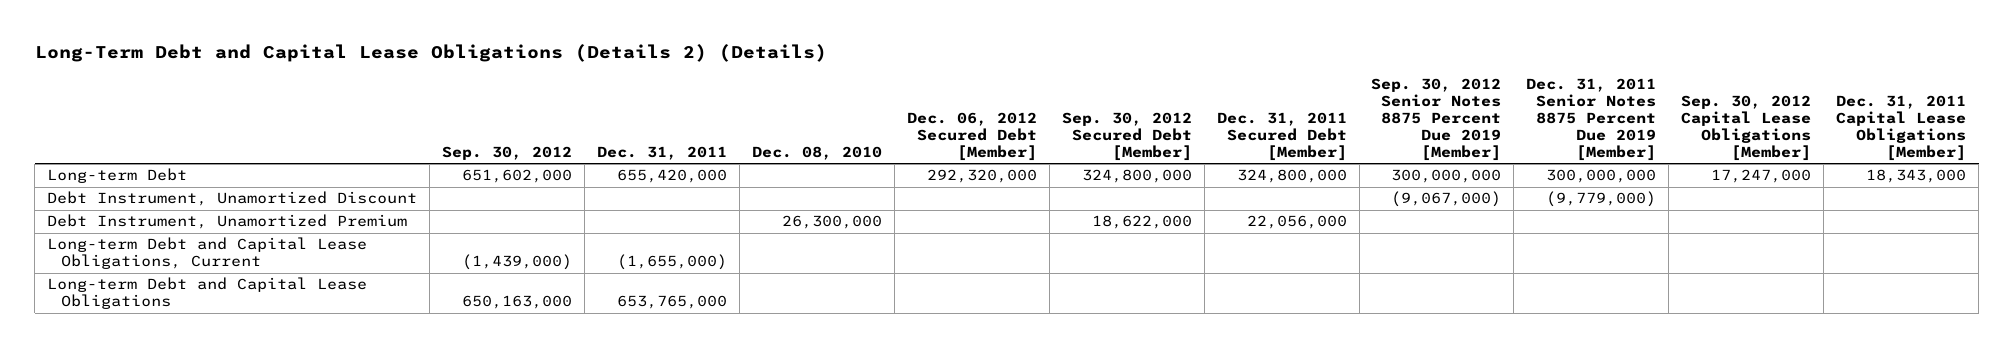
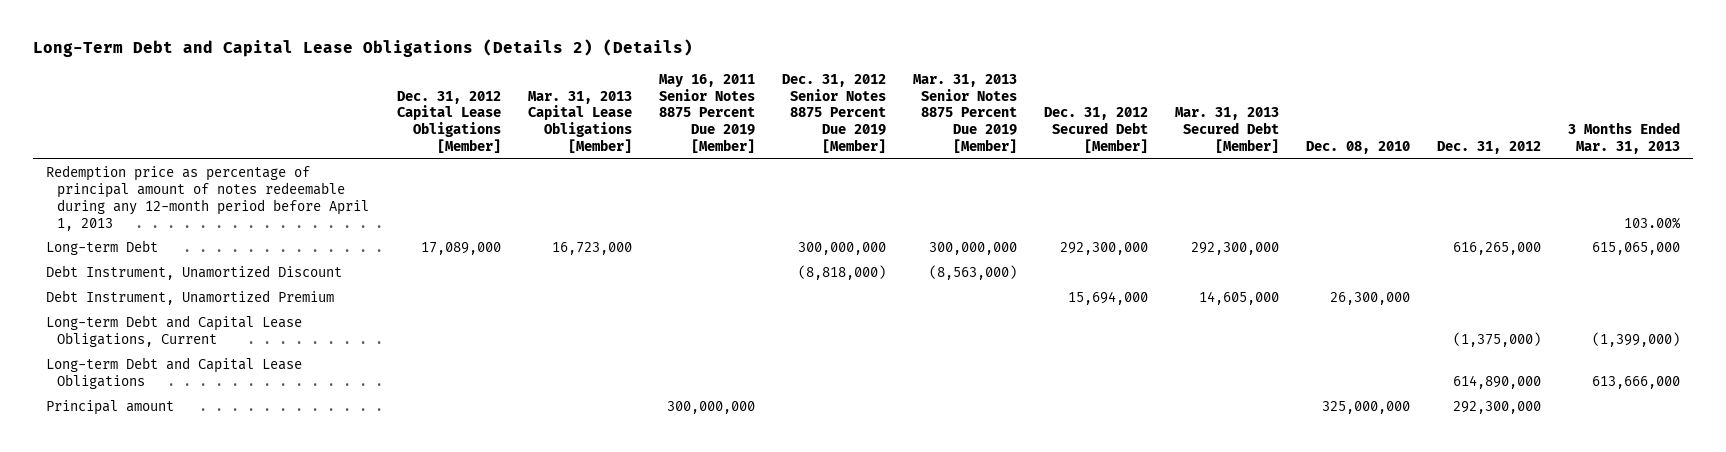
[442,146,573,161] Sep. 30, 2012 -> none
[597,146,728,161] Dec. 31, 2011 -> none
[906,111,1037,162] Dec. 06, 2012 Secured Debt [Member] -> none
[1061,111,1192,162] Sep. 30, 2012 Secured Debt [Member] -> none
[1216,111,1347,162] Dec. 31, 2011 Secured Debt [Member] -> none
[1371,77,1502,162] Sep. 30, 2012 Senior Notes 8875 Percent Due 2019 [Member] -> none
[1526,77,1657,162] Dec. 31, 2011 Senior Notes 8875 Percent Due 2019 [Member] -> none
[1681,94,1812,162] Sep. 30, 2012 Capital Lease Obligations [Member] -> none
[1836,94,1967,162] Dec. 31, 2011 Capital Lease Obligations [Member] -> none
none -> [396,90,501,154] Dec. 31, 2012 Capital Lease Obligations [Member]
none -> [527,90,632,154] Mar. 31, 2013 Capital Lease Obligations [Member]
none -> [658,73,755,154] May 16, 2011 Senior Notes 8875 Percent Due 2019 [Member]
none -> [781,73,886,154] Dec. 31, 2012 Senior Notes 8875 Percent Due 2019 [Member]
none -> [912,73,1017,154] Mar. 31, 2013 Senior Notes 8875 Percent Due 2019 [Member]
none -> [1043,107,1148,154] Dec. 31, 2012 Secured Debt [Member]
none -> [1174,107,1279,154] Mar. 31, 2013 Secured Debt [Member]
none -> [1436,141,1541,155] Dec. 31, 2012
none -> [1567,122,1680,155] 3 Months Ended Mar. 31, 2013
none -> [46,164,370,231] Redemption price as percentage of principal amount of notes redeemable during any 12-month period before April 1, 2013
none -> [46,399,175,415] Principal amount

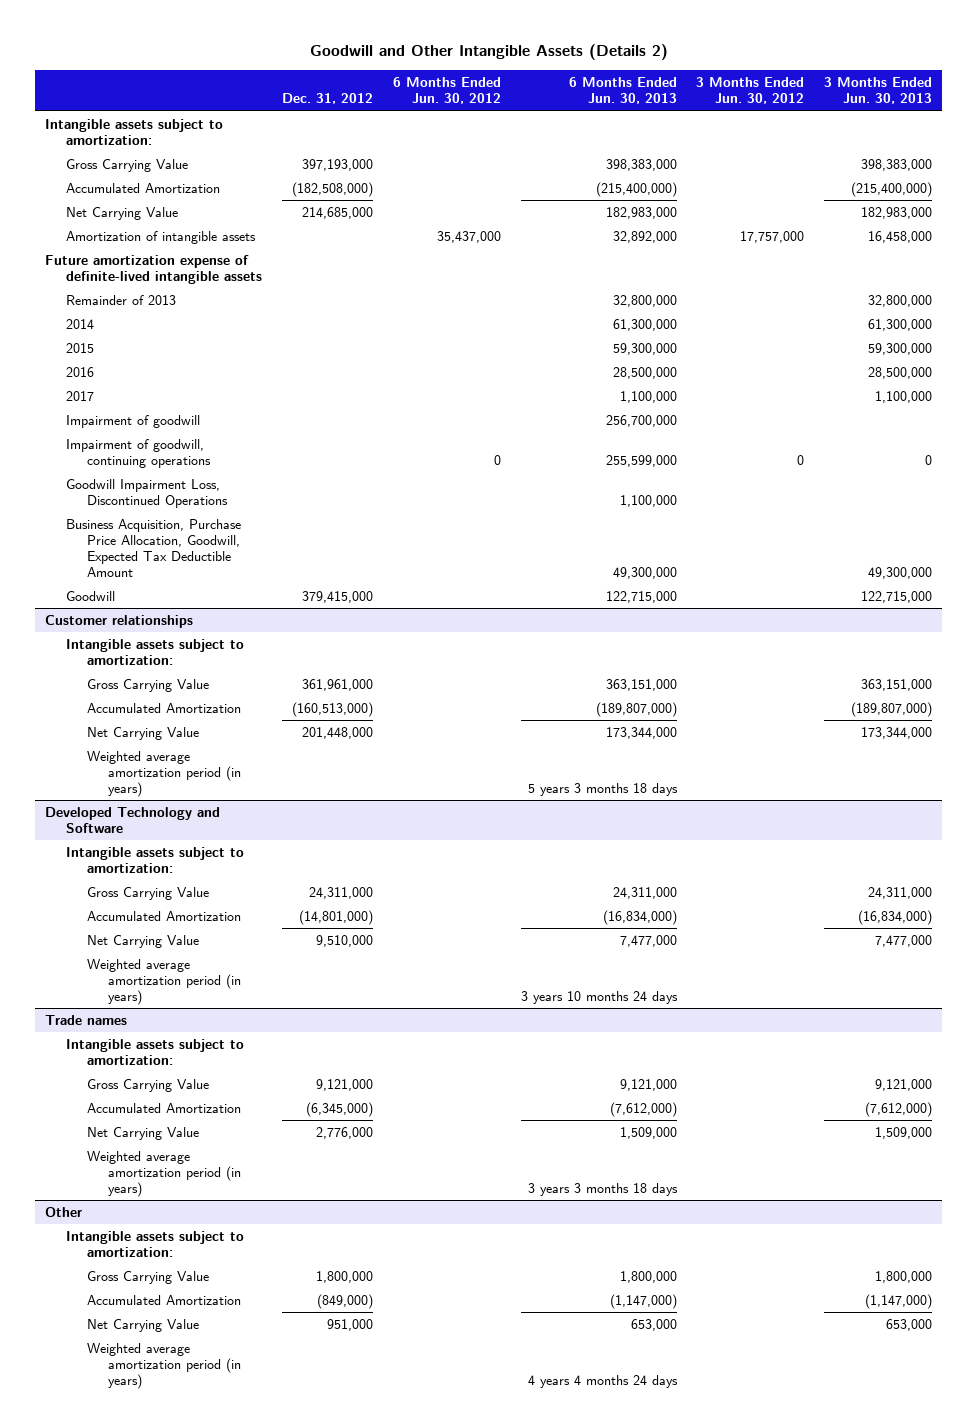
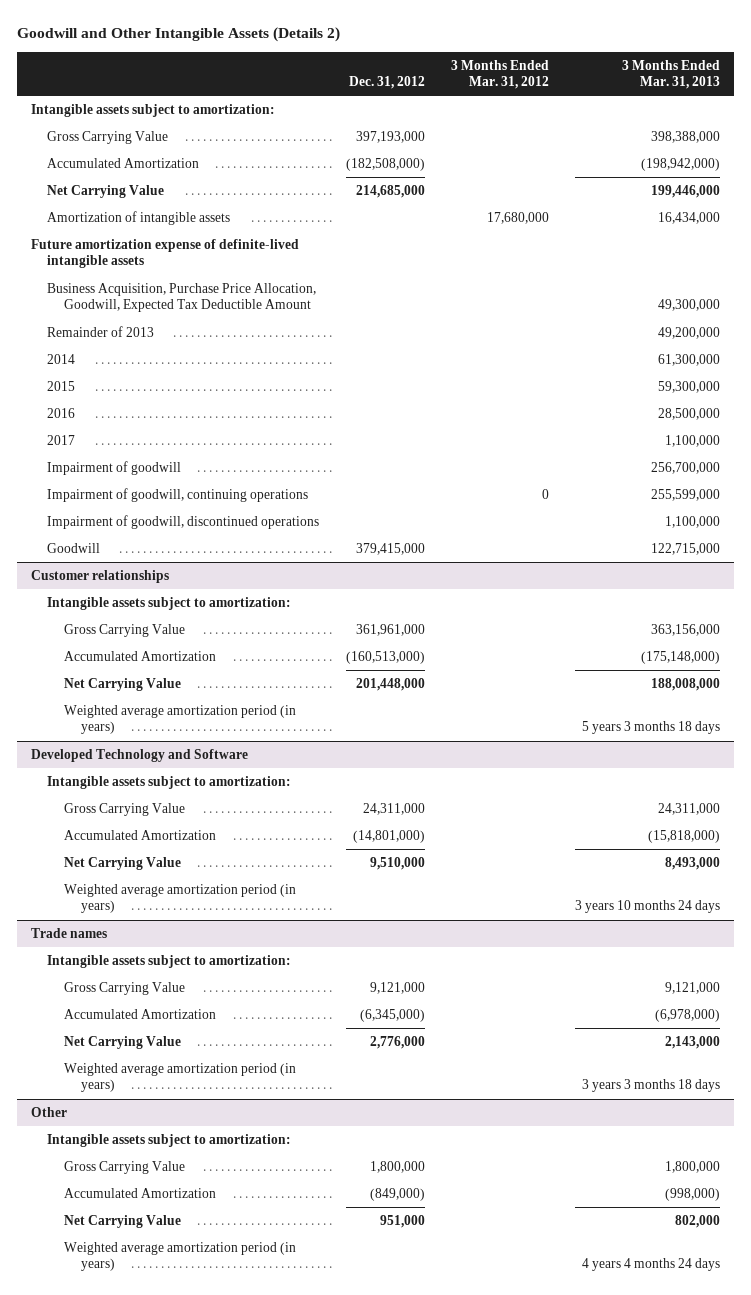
[392,77,501,105] 6 Months Ended Jun. 30, 2012 -> none
[568,77,677,105] 6 Months Ended Jun. 30, 2013 -> none
[696,77,805,105] 3 Months Ended Jun. 30, 2012 -> none
[824,77,933,105] 3 Months Ended Jun. 30, 2013 -> none
none -> [451,59,550,89] 3 Months Ended Mar. 31, 2012
none -> [622,59,721,89] 3 Months Ended Mar. 31, 2013
[66,519,242,577] Business Acquisition, Purchase Price Allocation, Goodwill, Expected Tax Deductible Amount -> [47,282,317,313] Business Acquisition, Purchase Price Allocation, Goodwill, Expected Tax Deductible Amount
[66,479,229,508] Goodwill Impairment Loss, Discontinued Operations -> [47,514,320,529] Impairment of goodwill, discontinued operations

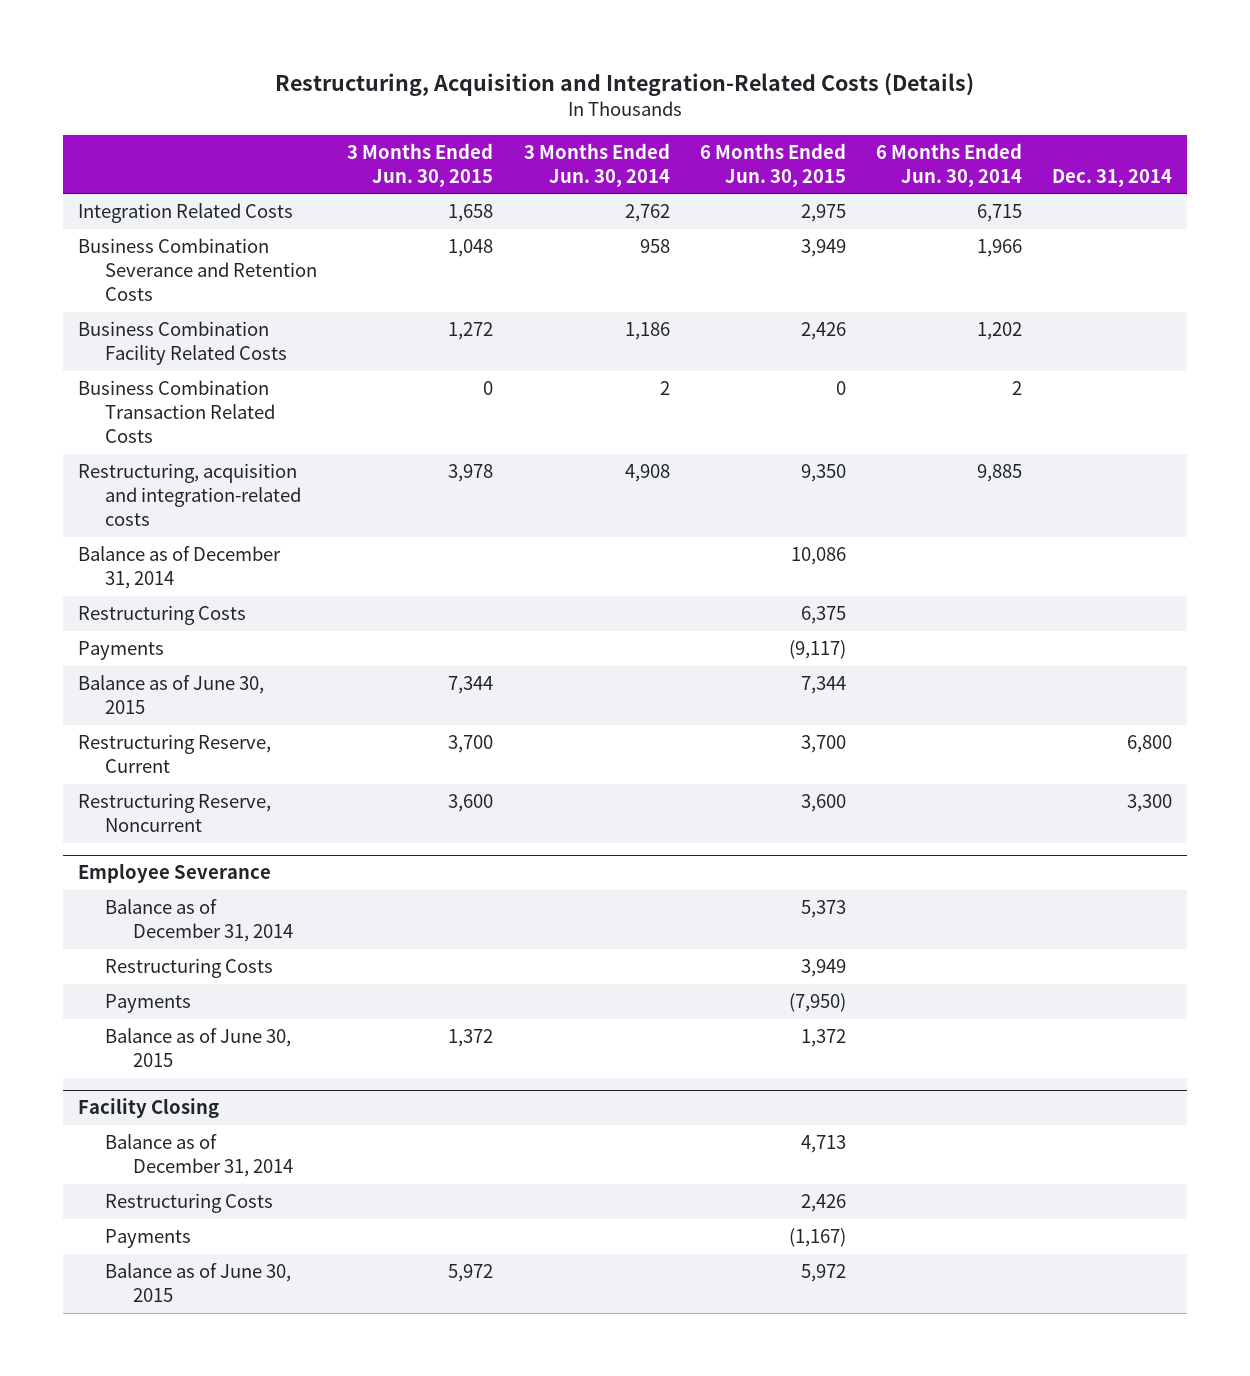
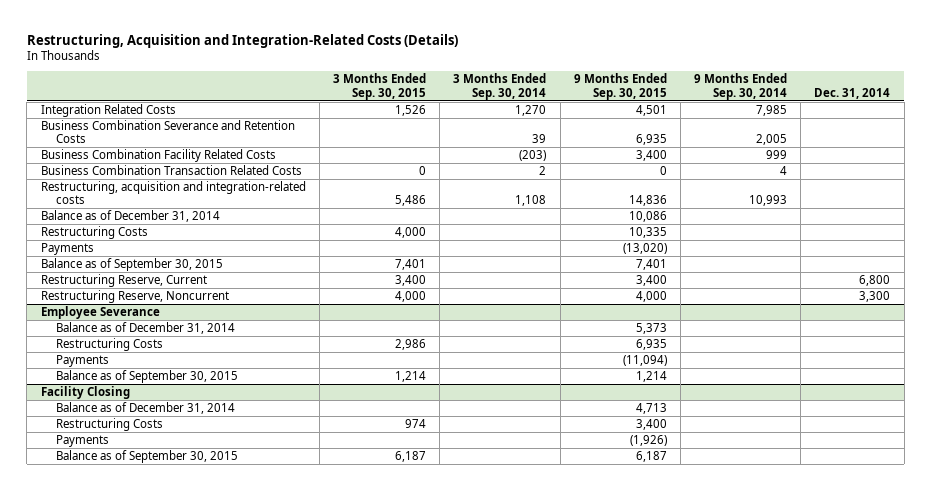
[347,142,494,187] 3 Months Ended Jun. 30, 2015 -> none
[523,142,670,187] 3 Months Ended Jun. 30, 2014 -> none
[699,142,846,187] 6 Months Ended Jun. 30, 2015 -> none
[876,142,1023,187] 6 Months Ended Jun. 30, 2014 -> none
none -> [333,73,427,100] 3 Months Ended Sep. 30, 2015
none -> [453,73,547,100] 3 Months Ended Sep. 30, 2014
none -> [573,73,667,100] 9 Months Ended Sep. 30, 2015
none -> [694,73,788,100] 9 Months Ended Sep. 30, 2014
[77,675,264,715] Balance as of June 30, 2015 -> [40,258,223,272] Balance as of September 30, 2015
[105,1028,292,1068] Balance as of June 30, 2015 -> [56,370,239,384] Balance as of September 30, 2015
[105,1263,292,1303] Balance as of June 30, 2015 -> [56,450,239,464] Balance as of September 30, 2015

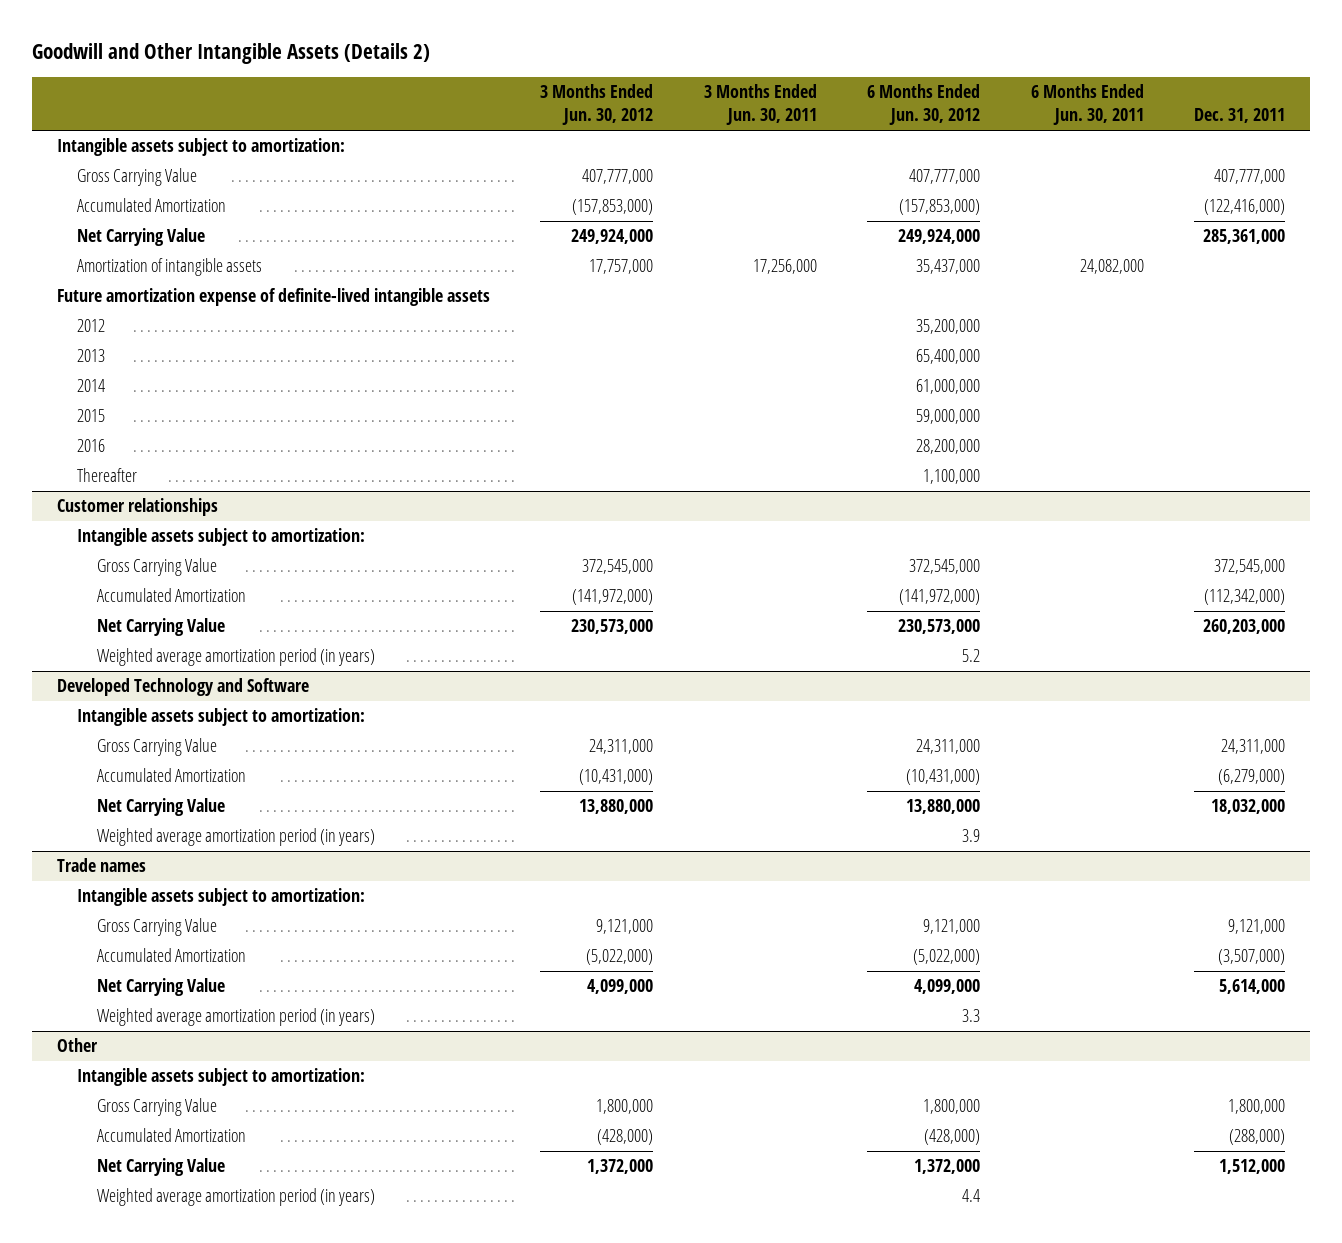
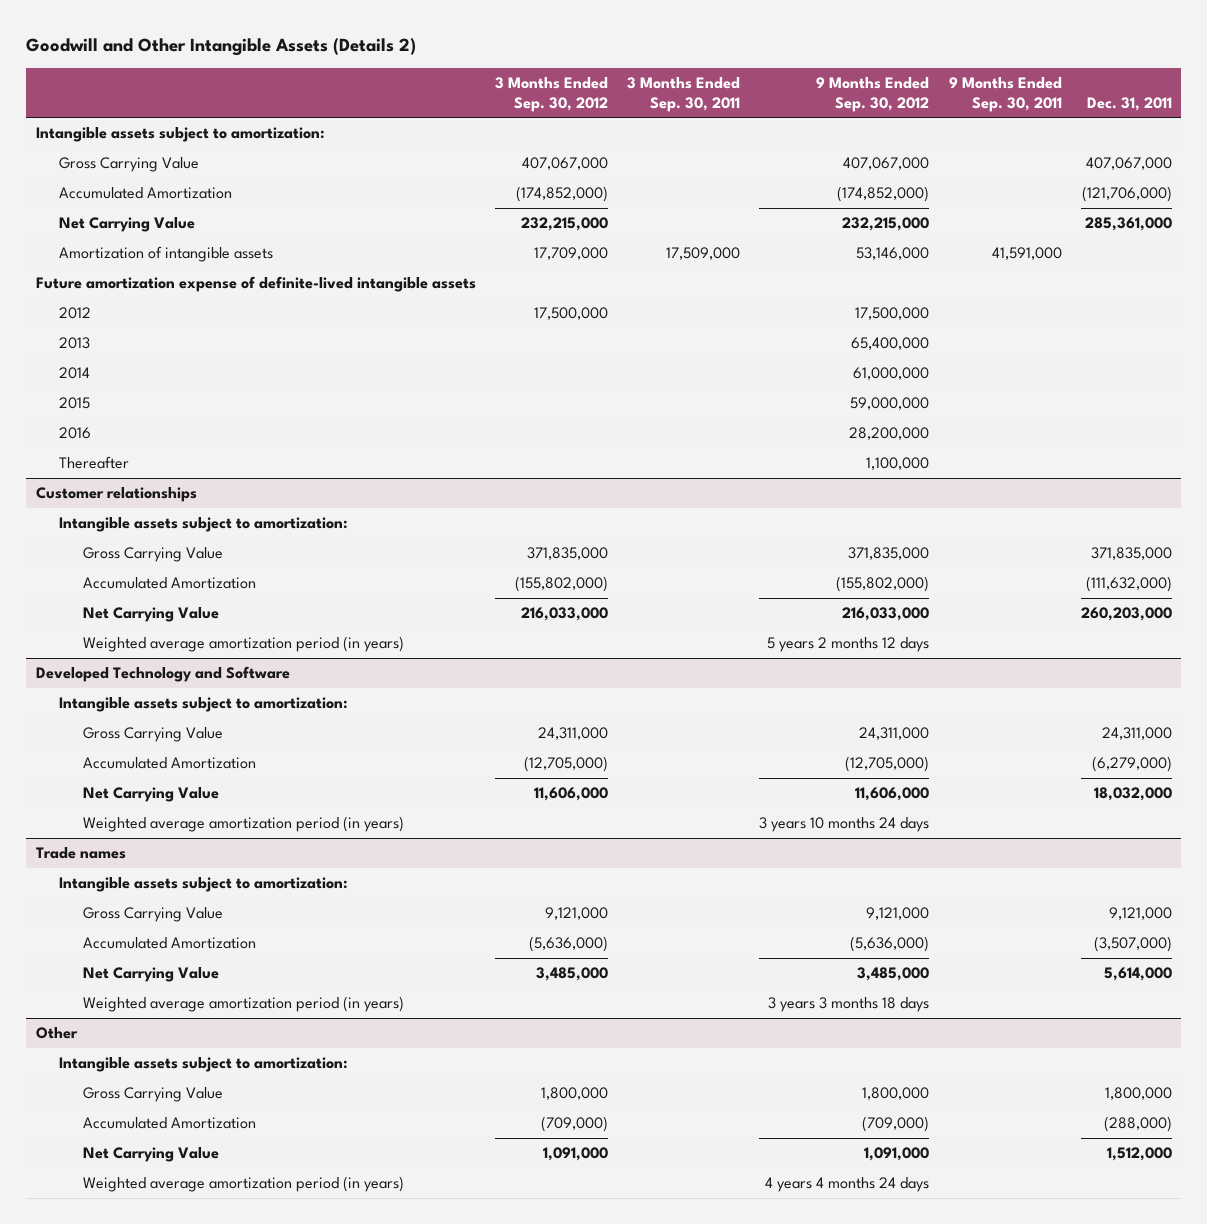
[540,84,654,126] 3 Months Ended Jun. 30, 2012 -> none
[703,84,817,126] 3 Months Ended Jun. 30, 2011 -> none
[867,84,981,126] 6 Months Ended Jun. 30, 2012 -> none
[1030,84,1144,126] 6 Months Ended Jun. 30, 2011 -> none
none -> [494,76,608,112] 3 Months Ended Sep. 30, 2012
none -> [627,76,741,112] 3 Months Ended Sep. 30, 2011
none -> [816,76,930,112] 9 Months Ended Sep. 30, 2012
none -> [948,76,1062,112] 9 Months Ended Sep. 30, 2011
[1214,169,1286,185] 407,777,000 -> [1085,157,1172,171] 407,067,000
[1204,199,1286,216] (122,416,000) -> [1081,186,1172,203] (121,706,000)
[1214,559,1286,575] 372,545,000 -> [1090,547,1172,561] 371,835,000
[1204,589,1286,606] (112,342,000) -> [1085,576,1172,593] (111,632,000)

